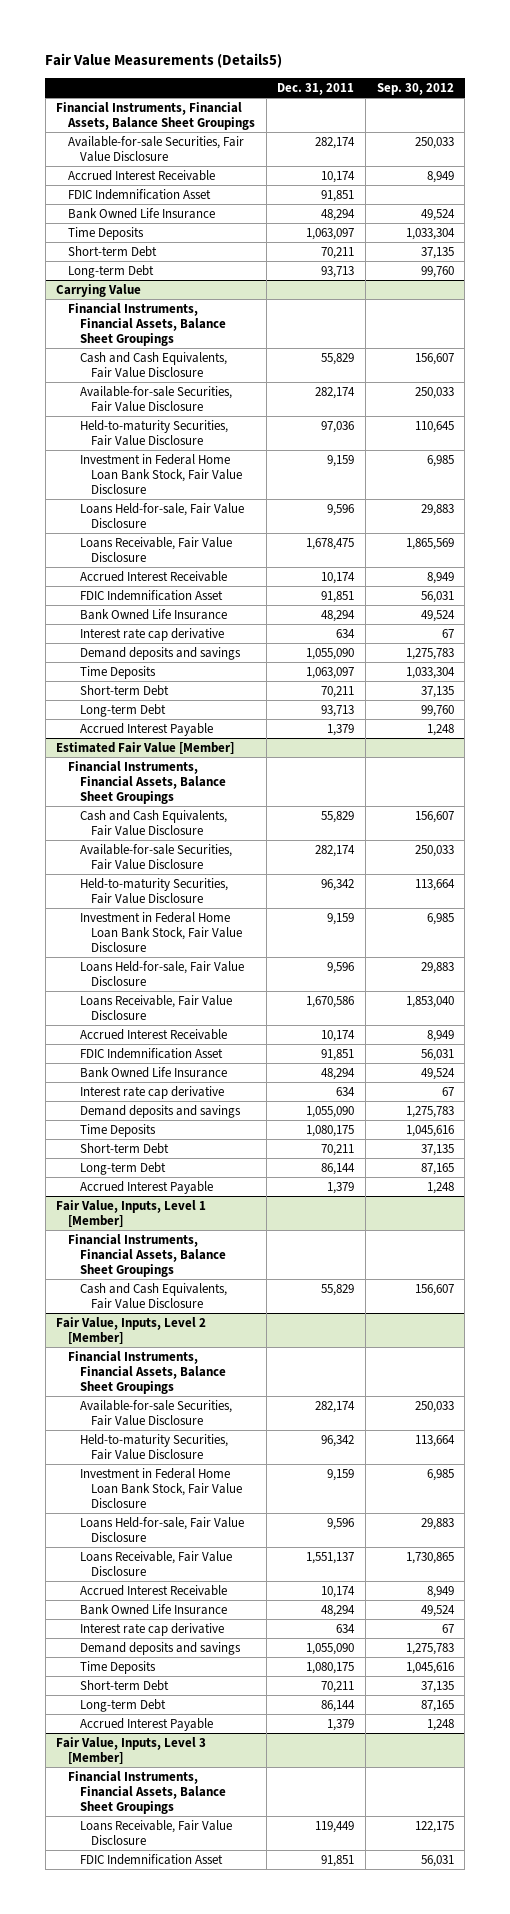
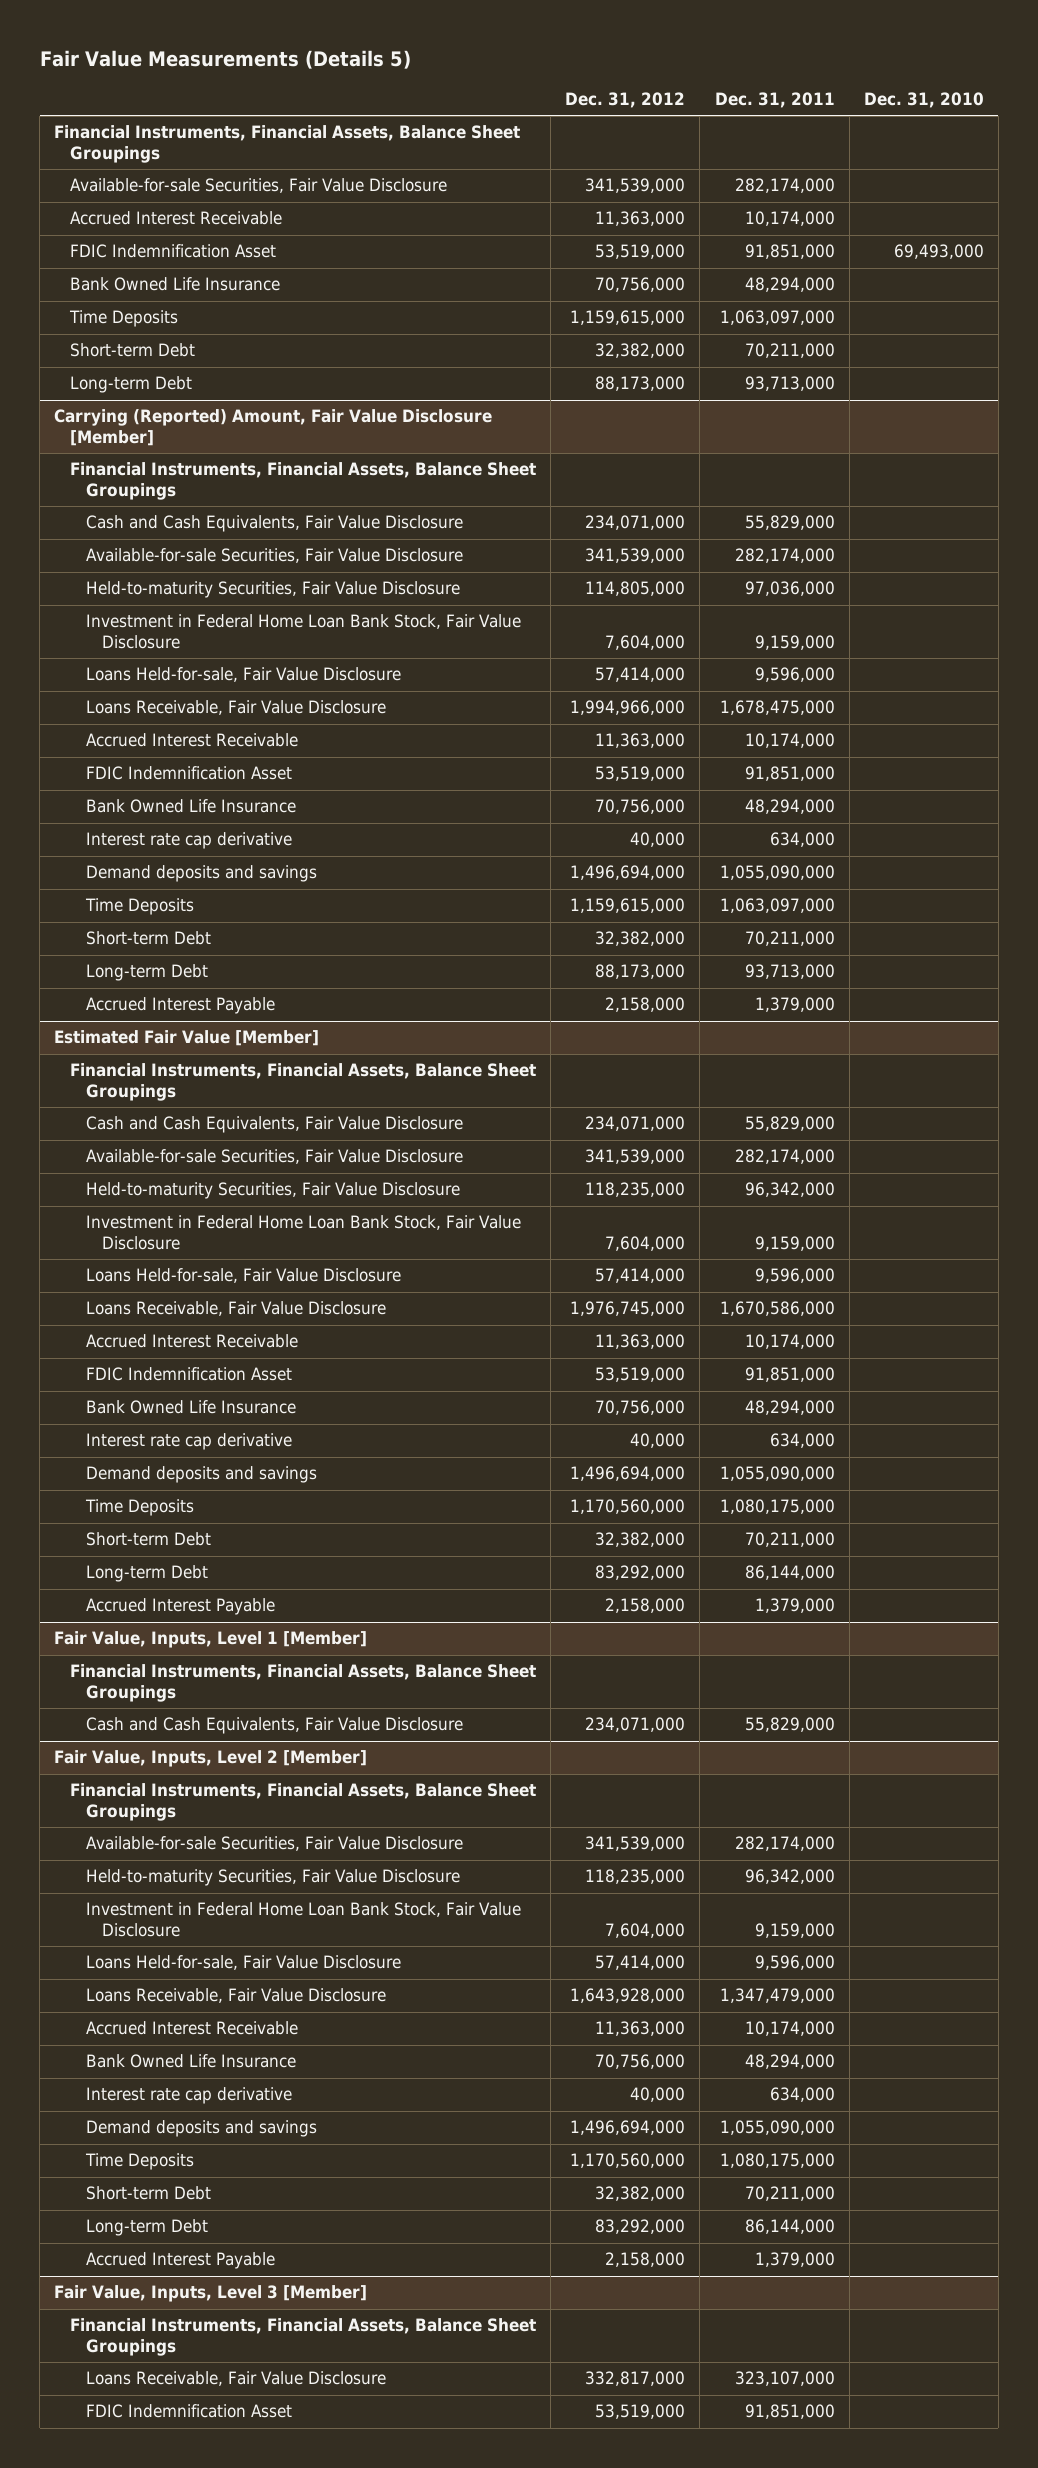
[45,53,283,69] Fair Value Measurements (Details5) -> [39,49,411,69] Fair Value Measurements (Details 5)
[376,82,454,95] Sep. 30, 2012 -> none
none -> [565,92,686,109] Dec. 31, 2012
none -> [863,92,984,109] Dec. 31, 2010
[56,283,142,297] Carrying Value -> none
[315,136,356,149] 282,174 -> [734,178,835,194] 282,174,000
[321,170,356,183] 10,174 -> [744,211,835,227] 10,174,000
[321,189,355,202] 91,851 -> [744,244,835,260] 91,851,000
[321,208,356,221] 48,294 -> [744,277,835,293] 48,294,000
[306,227,355,240] 1,063,097 -> [719,310,835,326] 1,063,097,000
[321,246,355,259] 70,211 -> [744,343,835,359] 70,211,000
[321,265,355,278] 93,713 -> [744,376,835,392] 93,713,000
none -> [54,409,493,446] Carrying (Reported) Amount, Fair Value Disclosure [Member]
[321,352,355,365] 55,829 -> [744,515,835,531] 55,829,000
[315,386,356,399] 282,174 -> [734,548,835,564] 282,174,000
[321,420,355,433] 97,036 -> [744,581,835,597] 97,036,000
[327,454,355,467] 9,159 -> [754,634,835,650] 9,159,000
[327,503,355,516] 9,596 -> [754,667,835,683] 9,596,000
[306,537,355,550] 1,678,475 -> [719,700,835,716] 1,678,475,000
[321,571,356,584] 10,174 -> [744,733,835,749] 10,174,000
[321,590,355,603] 91,851 -> [744,766,835,782] 91,851,000
[321,609,356,622] 48,294 -> [744,799,835,815] 48,294,000
[336,628,356,638] 634 -> [769,832,835,848] 634,000
[306,647,355,660] 1,055,090 -> [719,865,835,881] 1,055,090,000
[306,666,355,679] 1,063,097 -> [719,898,835,914] 1,063,097,000
[321,685,355,698] 70,211 -> [744,931,835,947] 70,211,000
[321,704,355,717] 93,713 -> [744,964,835,980] 93,713,000
[327,723,355,736] 1,379 -> [754,997,835,1013] 1,379,000
[321,810,355,823] 55,829 -> [744,1116,835,1132] 55,829,000
[315,844,356,857] 282,174 -> [734,1149,835,1165] 282,174,000
[321,878,355,891] 96,342 -> [744,1182,835,1198] 96,342,000
[327,912,355,925] 9,159 -> [754,1235,835,1251] 9,159,000
[327,961,355,974] 9,596 -> [754,1268,835,1284] 9,596,000
[306,995,355,1008] 1,670,586 -> [719,1301,835,1317] 1,670,586,000
[321,1029,356,1042] 10,174 -> [744,1334,835,1350] 10,174,000
[321,1048,355,1061] 91,851 -> [744,1367,835,1383] 91,851,000
[321,1067,356,1080] 48,294 -> [744,1400,835,1416] 48,294,000
[336,1086,356,1096] 634 -> [769,1433,835,1449] 634,000
[306,1105,355,1118] 1,055,090 -> [719,1466,835,1482] 1,055,090,000
[306,1124,355,1137] 1,080,175 -> [719,1499,835,1515] 1,080,175,000
[321,1143,355,1156] 70,211 -> [744,1532,835,1548] 70,211,000
[321,1162,356,1175] 86,144 -> [744,1565,835,1581] 86,144,000
[327,1181,355,1194] 1,379 -> [754,1598,835,1614] 1,379,000
[321,1283,355,1296] 55,829 -> [744,1717,835,1733] 55,829,000
[315,1400,356,1413] 282,174 -> [734,1836,835,1852] 282,174,000
[321,1434,355,1447] 96,342 -> [744,1869,835,1885] 96,342,000
[327,1468,355,1481] 9,159 -> [754,1922,835,1938] 9,159,000
[327,1517,355,1530] 9,596 -> [754,1955,835,1971] 9,596,000
[306,1551,355,1564] 1,551,137 -> [719,1988,835,2004] 1,347,479,000
[321,1585,356,1598] 10,174 -> [744,2021,835,2037] 10,174,000
[321,1604,356,1617] 48,294 -> [744,2054,835,2070] 48,294,000
[336,1623,356,1633] 634 -> [769,2087,835,2103] 634,000
[306,1642,355,1655] 1,055,090 -> [719,2120,835,2136] 1,055,090,000
[306,1661,355,1674] 1,080,175 -> [719,2153,835,2169] 1,080,175,000
[321,1680,355,1693] 70,211 -> [744,2186,835,2202] 70,211,000
[321,1699,356,1712] 86,144 -> [744,2219,835,2235] 86,144,000
[327,1718,355,1731] 1,379 -> [754,2252,835,2268] 1,379,000
[315,1820,355,1833] 119,449 -> [734,2371,835,2387] 323,107,000
[321,1854,355,1867] 91,851 -> [744,2404,835,2420] 91,851,000

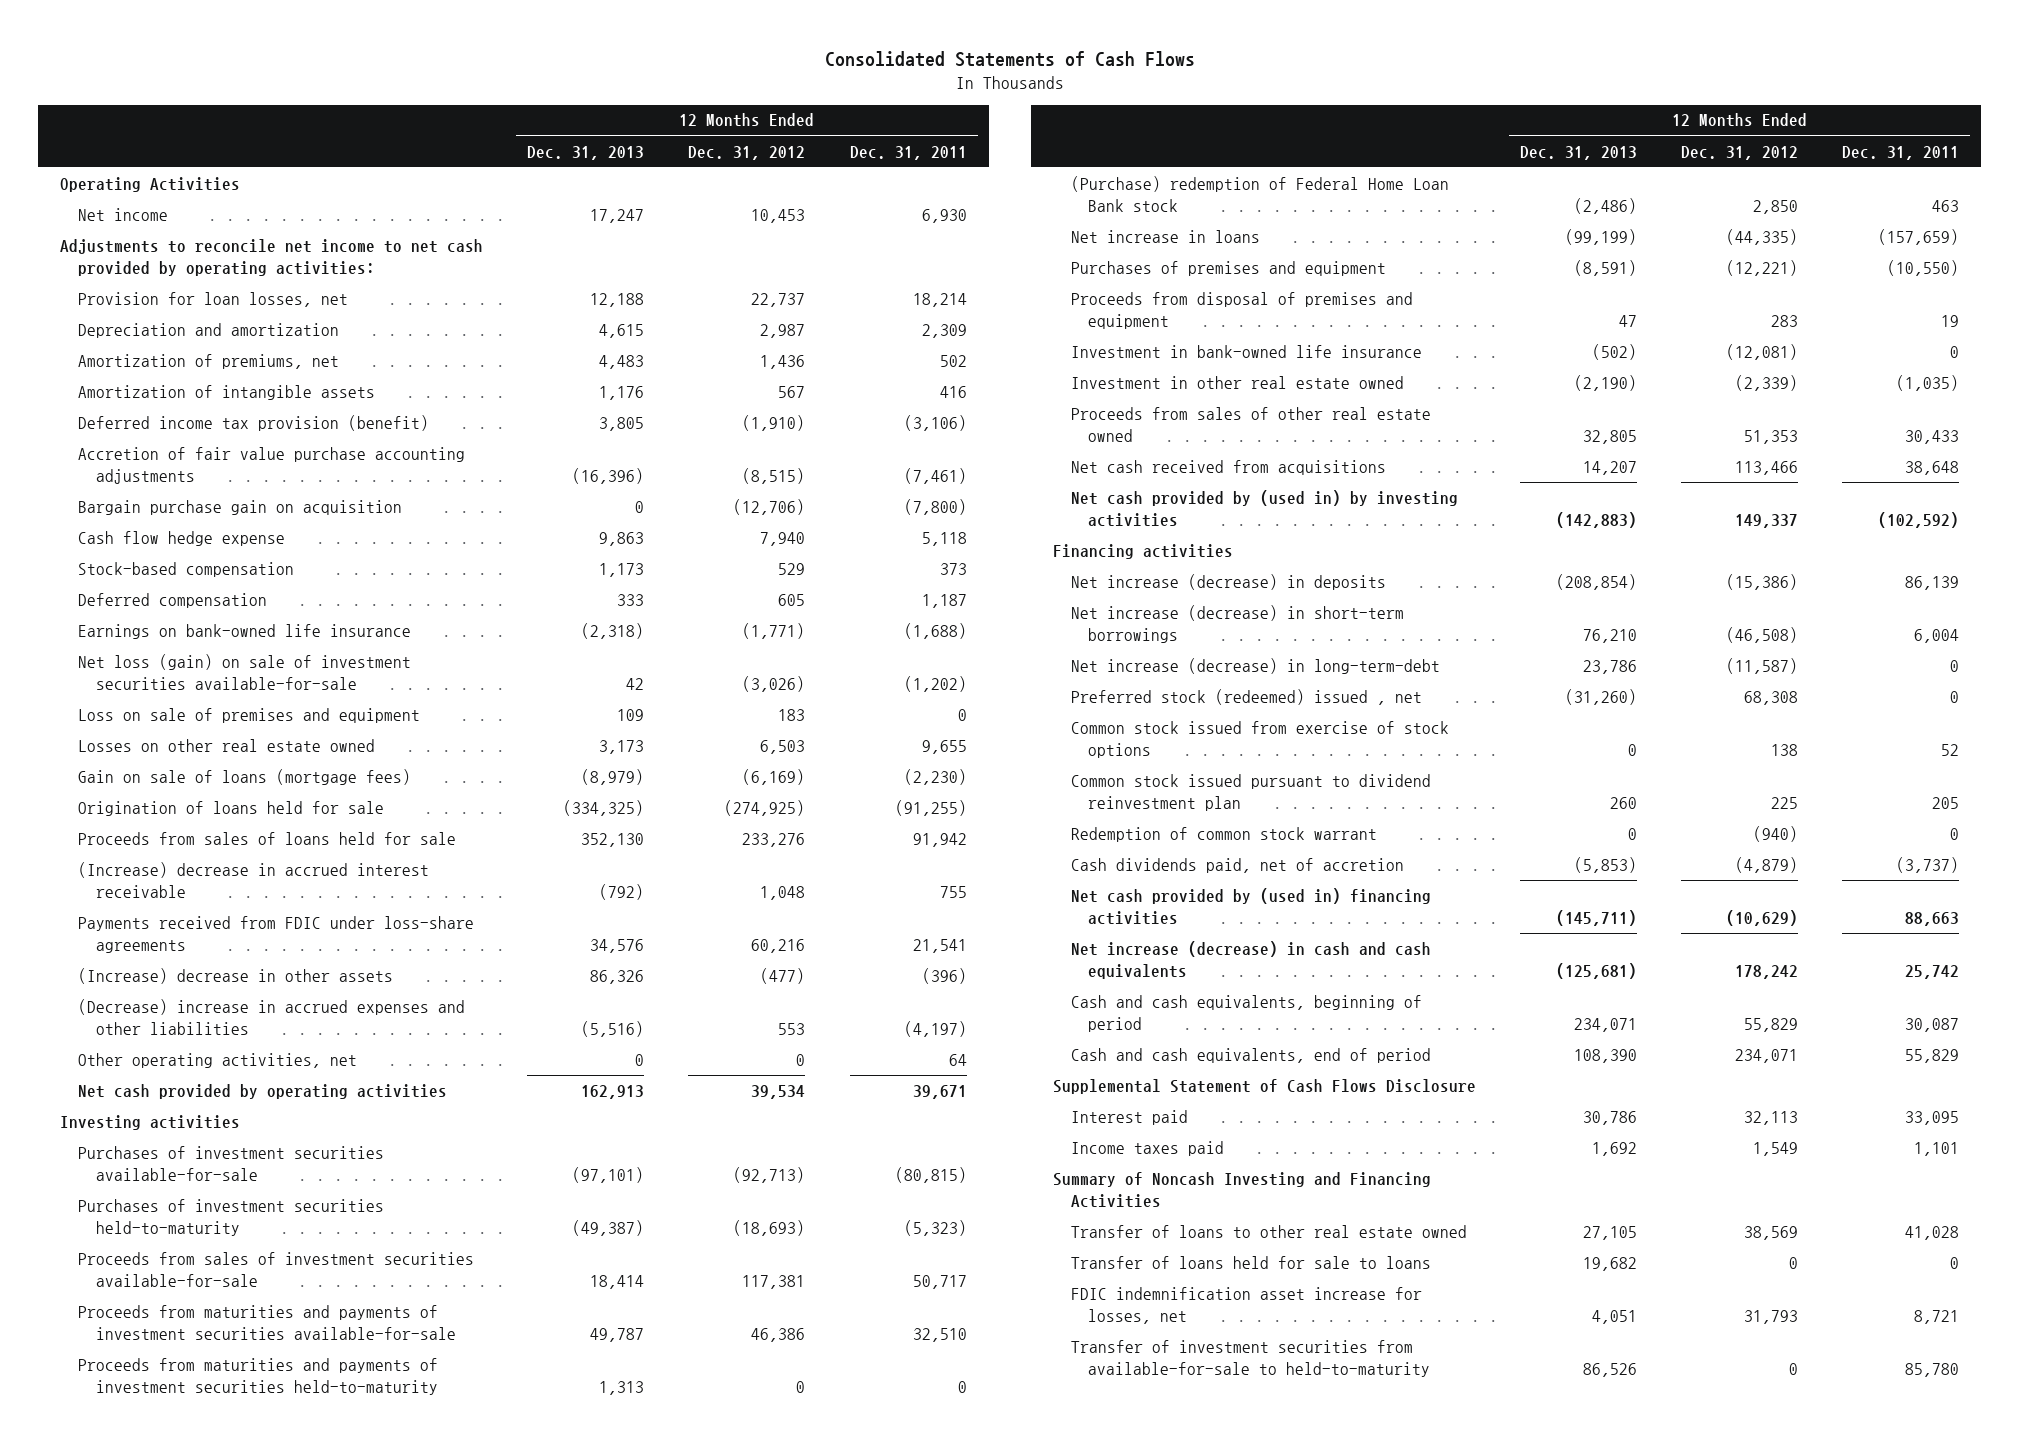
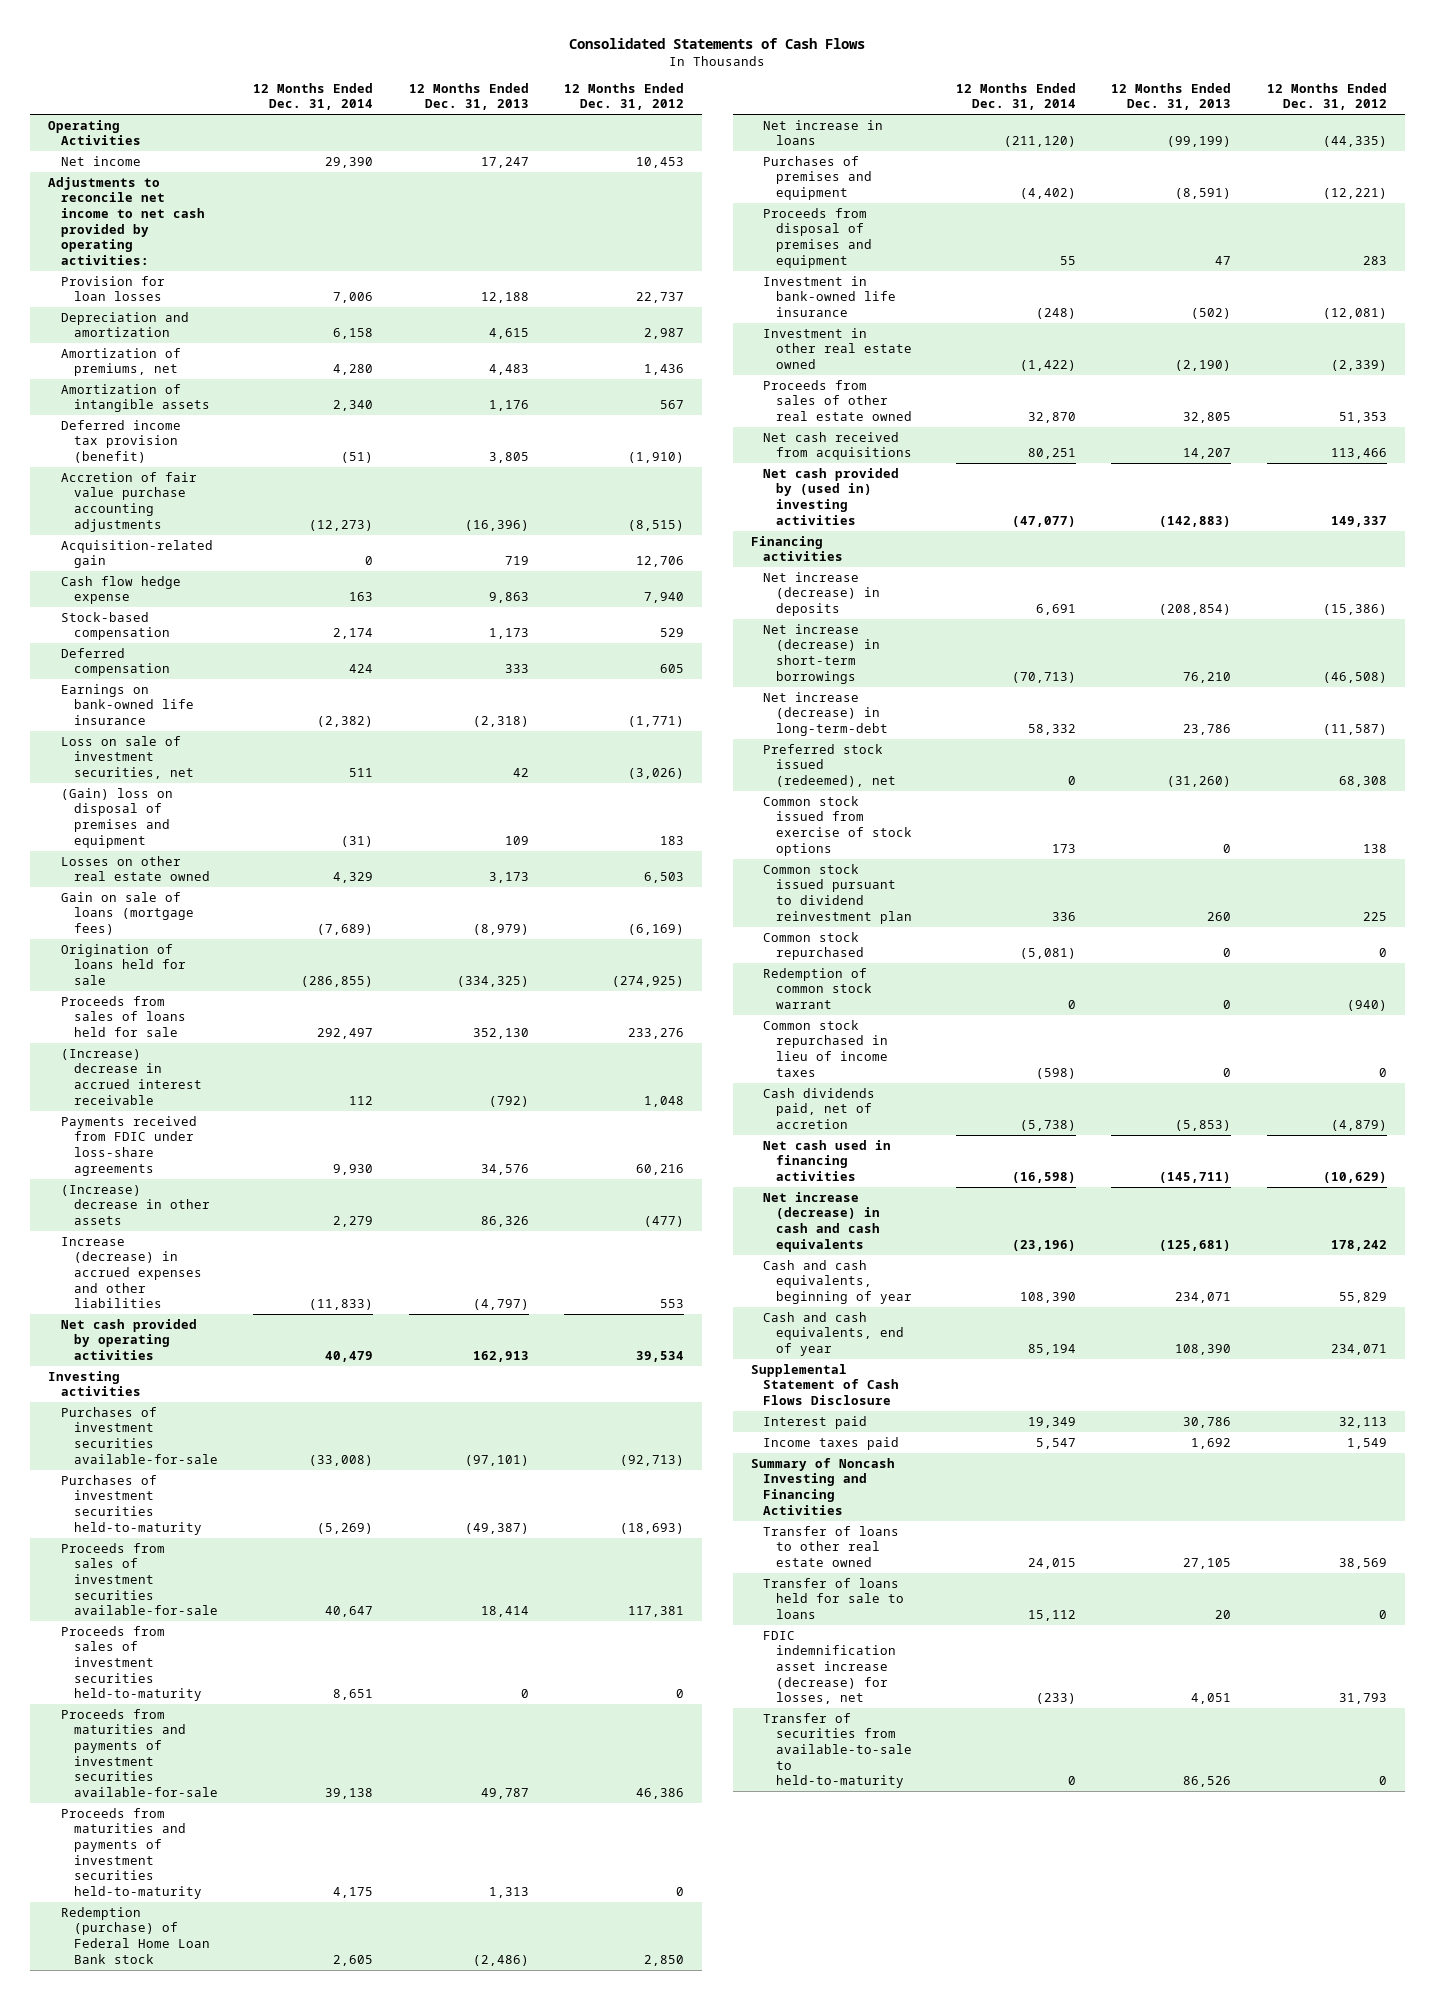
[849,145,967,160] Dec. 31, 2011 -> none
none -> [253,82,374,111] 12 Months Ended Dec. 31, 2014
[77,291,348,307] Provision for loan losses, net -> [60,275,165,302] Provision for loan losses
[77,499,402,515] Bargain purchase gain on acquisition -> none
none -> [60,539,213,569] Acquisition-related gain
[77,653,411,690] Net loss (gain) on sale of investment securities available-for-sale -> [60,735,194,780] Loss on sale of investment securities, net
[77,707,420,723] Loss on sale of premises and equipment -> [60,787,173,848] (Gain) loss on disposal of premises and equipment
[77,1052,357,1068] Other operating activities, net -> none
[77,998,465,1035] (Decrease) increase in accrued expenses and other liabilities -> [60,1236,202,1309] Increase (decrease) in accrued expenses and other liabilities
[581,1020,645,1037] (5,516) -> [472,1299,529,1311] (4,797)
none -> [60,1625,202,1702] Proceeds from sales of investment securities held-to-maturity
[1070,175,1449,212] (Purchase) redemption of Federal Home Loan Bank stock -> [60,1906,210,1964] Redemption (purchase) of Federal Home Loan Bank stock
[1070,489,1458,527] Net cash provided by (used in) by investing activities -> [763,467,900,525] Net cash provided by (used in) investing activities
[1070,688,1422,705] Preferred stock (redeemed) issued , net -> [763,743,897,788] Preferred stock issued (redeemed), net
none -> [763,931,865,961] Common stock repurchased
none -> [763,1019,889,1077] Common stock repurchased in lieu of income taxes
[1070,887,1431,925] Net cash provided by (used in) financing activities -> [763,1139,892,1182] Net cash used in financing activities
[1070,994,1422,1032] Cash and cash equivalents, beginning of period -> [763,1259,913,1305] Cash and cash equivalents, beginning of year
[1070,1047,1431,1063] Cash and cash equivalents, end of period -> [763,1311,905,1357] Cash and cash equivalents, end of year
[1583,1256,1638,1271] 19,682 -> [1215,1610,1232,1620] 20
[1070,1286,1422,1324] FDIC indemnification asset increase for losses, net -> [763,1630,897,1705] FDIC indemnification asset increase (decrease) for losses, net
[1070,1339,1431,1377] Transfer of investment securities from available-for-sale to held-to-maturity -> [763,1712,913,1789] Transfer of securities from available-to-sale to held-to-maturity

